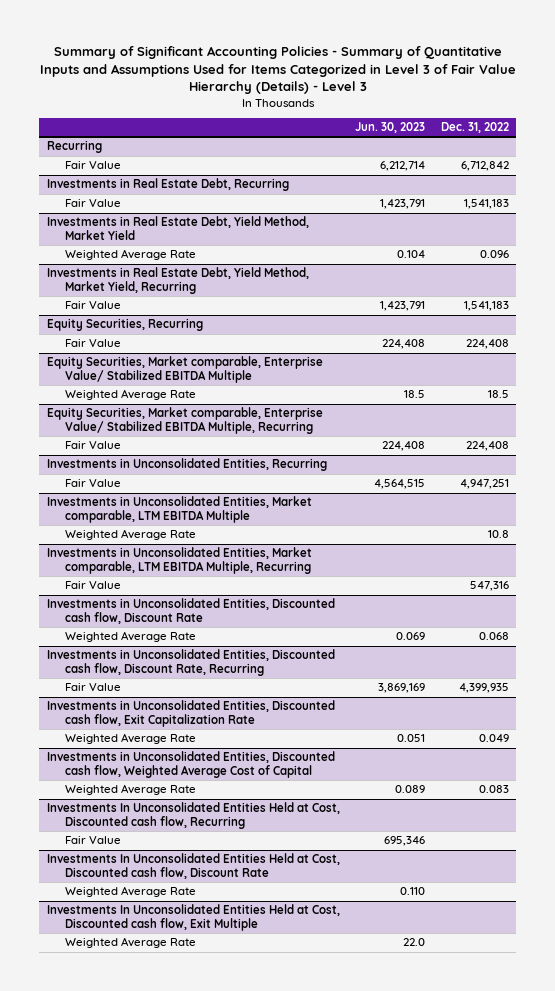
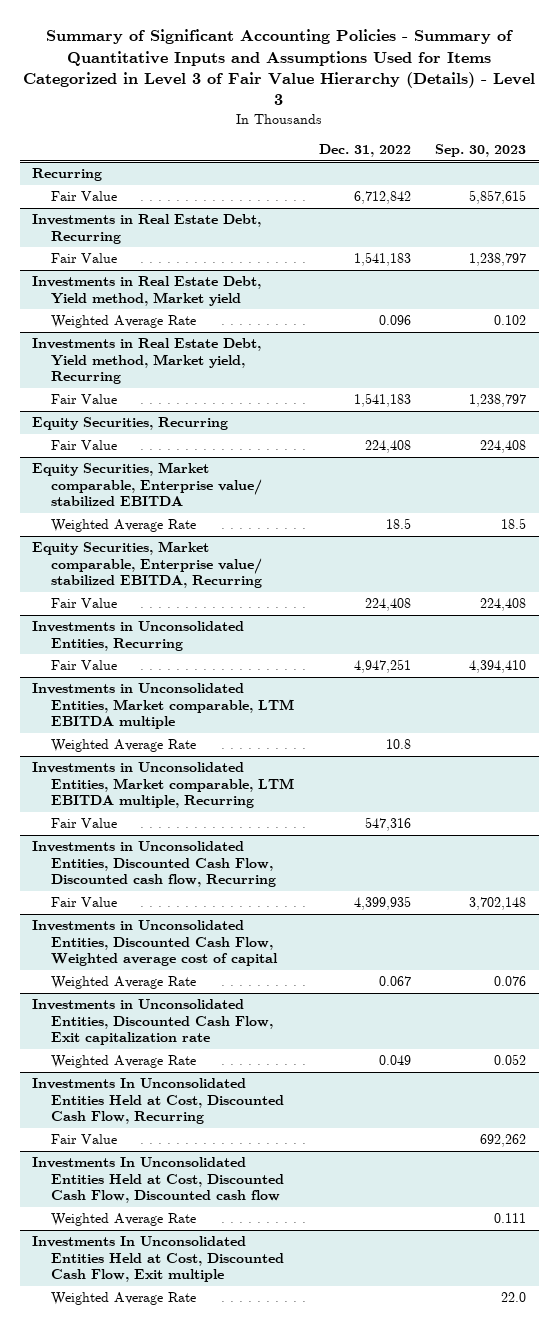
[355,122,426,134] Jun. 30, 2023 -> none
none -> [435,143,527,157] Sep. 30, 2023
[46,216,309,240] Investments in Real Estate Debt, Yield Method, Market Yield -> [32,276,262,306] Investments in Real Estate Debt, Yield method, Market yield
[46,267,309,294] Investments in Real Estate Debt, Yield Method, Market Yield, Recurring -> [32,338,262,385] Investments in Real Estate Debt, Yield method, Market yield, Recurring
[46,356,323,383] Equity Securities, Market comparable, Enterprise Value/ Stabilized EBITDA Multiple -> [32,462,263,507] Equity Securities, Market comparable, Enterprise value/ stabilized EBITDA
[46,407,323,434] Equity Securities, Market comparable, Enterprise Value/ Stabilized EBITDA Multiple, Recurring -> [32,541,263,589] Equity Securities, Market comparable, Enterprise value/ stabilized EBITDA, Recurring
[46,496,312,523] Investments in Unconsolidated Entities, Market comparable, LTM EBITDA Multiple -> [32,683,295,730] Investments in Unconsolidated Entities, Market comparable, LTM EBITDA multiple
[46,547,312,574] Investments in Unconsolidated Entities, Market comparable, LTM EBITDA Multiple, Recurring -> [32,762,295,809] Investments in Unconsolidated Entities, Market comparable, LTM EBITDA multiple, Recurring
[46,598,335,624] Investments in Unconsolidated Entities, Discounted cash flow, Discount Rate -> none
[64,631,196,643] Weighted Average Rate -> none
[46,649,335,676] Investments in Unconsolidated Entities, Discounted cash flow, Discount Rate, Recurring -> [32,841,277,888] Investments in Unconsolidated Entities, Discounted Cash Flow, Discounted cash flow, Recurring
none -> [32,920,279,967] Investments in Unconsolidated Entities, Discounted Cash Flow, Weighted average cost of capital
none -> [51,976,197,990] Weighted Average Rate
[46,700,335,727] Investments in Unconsolidated Entities, Discounted cash flow, Exit Capitalization Rate -> [32,999,274,1046] Investments in Unconsolidated Entities, Discounted Cash Flow, Exit capitalization rate
[46,751,335,778] Investments in Unconsolidated Entities, Discounted cash flow, Weighted Average Cost of Capital -> none
[64,784,196,796] Weighted Average Rate -> none
[46,802,340,829] Investments In Unconsolidated Entities Held at Cost, Discounted cash flow, Recurring -> [32,1078,285,1125] Investments In Unconsolidated Entities Held at Cost, Discounted Cash Flow, Recurring
[46,853,340,879] Investments In Unconsolidated Entities Held at Cost, Discounted cash flow, Discount Rate -> [32,1157,285,1204] Investments In Unconsolidated Entities Held at Cost, Discounted Cash Flow, Discounted cash flow
[46,904,340,931] Investments In Unconsolidated Entities Held at Cost, Discounted cash flow, Exit Multiple -> [32,1236,285,1283] Investments In Unconsolidated Entities Held at Cost, Discounted Cash Flow, Exit multiple

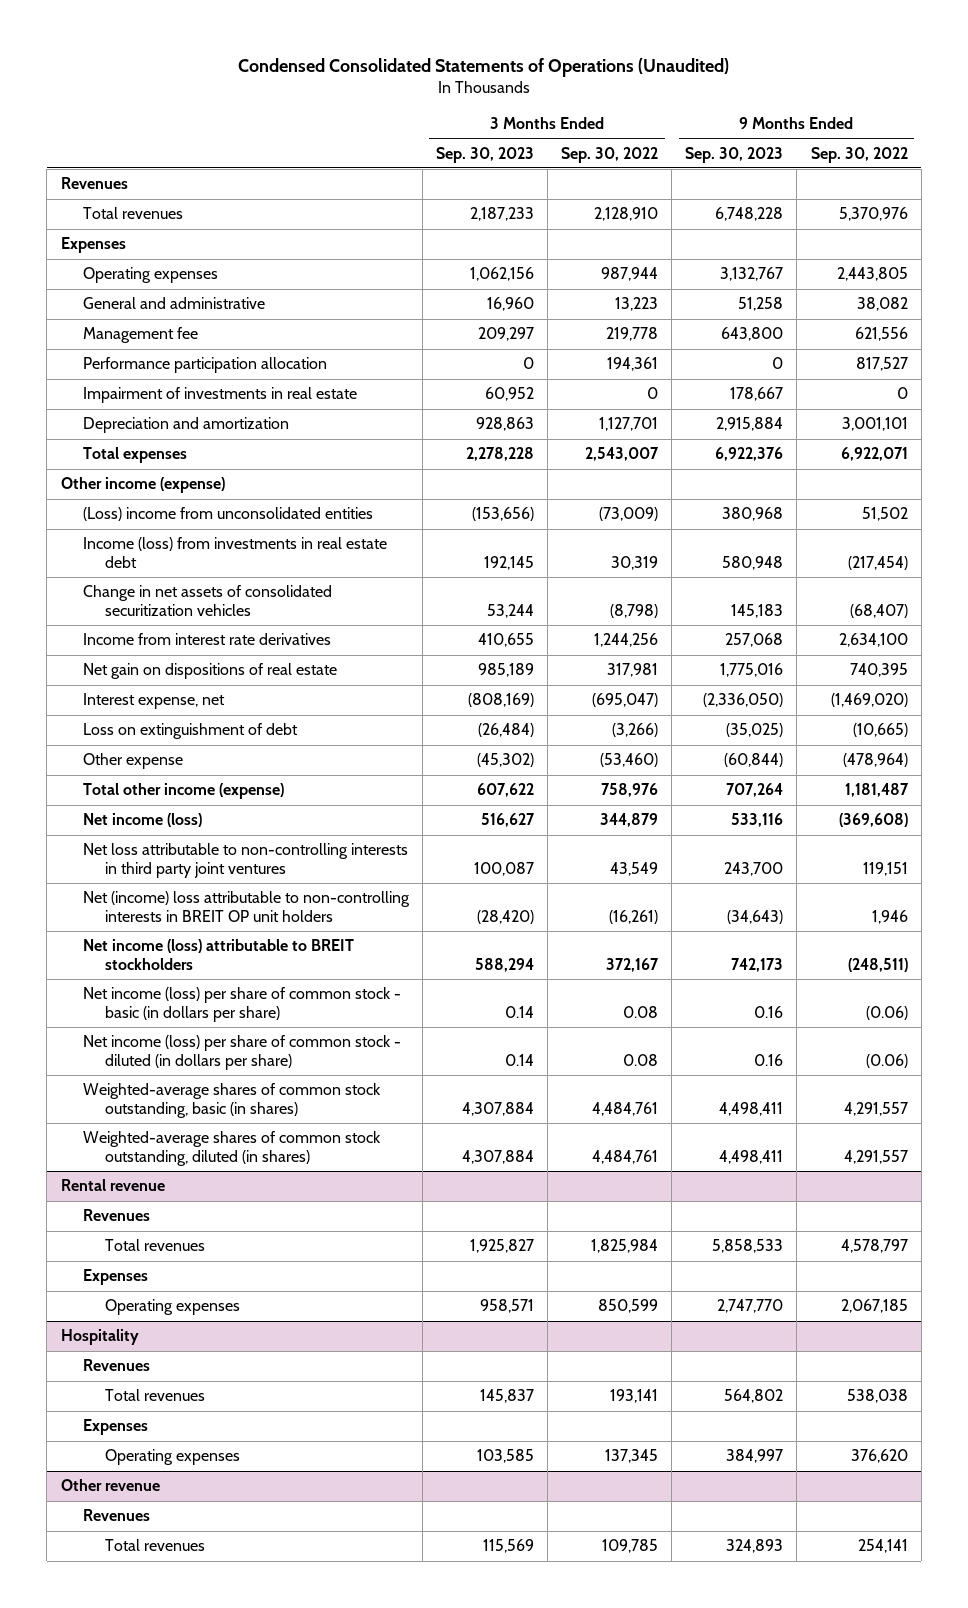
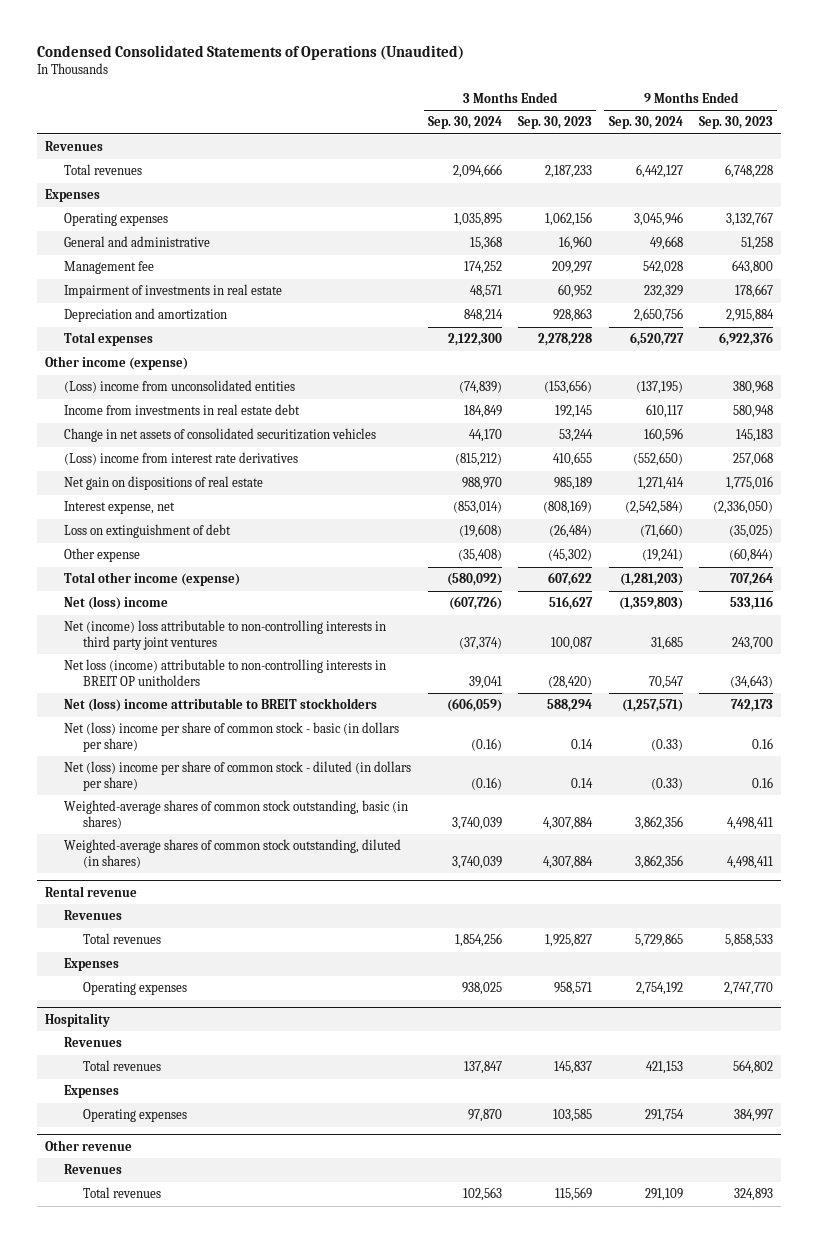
[561,146,659,163] Sep. 30, 2022 -> none
[810,146,908,163] Sep. 30, 2022 -> none
none -> [427,116,502,130] Sep. 30, 2024
none -> [608,116,683,130] Sep. 30, 2024
[82,357,327,374] Performance participation allocation -> none
[82,537,387,568] Income (loss) from investments in real estate debt -> [64,404,301,416] Income from investments in real estate debt
[82,633,331,646] Income from interest rate derivatives -> [64,452,299,466] (Loss) income from interest rate derivatives
[82,813,202,828] Net income (loss) -> [64,596,169,611] Net (loss) income
[82,843,408,878] Net loss attributable to non-controlling interests in third party joint ventures -> [64,620,387,650] Net (income) loss attributable to non-controlling interests in third party joint ventures
[82,891,410,922] Net (income) loss attributable to non-controlling interests in BREIT OP unit holders -> [64,659,387,686] Net loss (income) attributable to non-controlling interests in BREIT OP unitholders
[82,939,354,970] Net income (loss) attributable to BREIT stockholders -> [64,698,378,713] Net (loss) income attributable to BREIT stockholders
[82,987,401,1022] Net income (loss) per share of common stock - basic (in dollars per share) -> [64,722,400,752] Net (loss) income per share of common stock - basic (in dollars per share)
[82,1035,401,1070] Net income (loss) per share of common stock - diluted (in dollars per share) -> [64,761,412,791] Net (loss) income per share of common stock - diluted (in dollars per share)

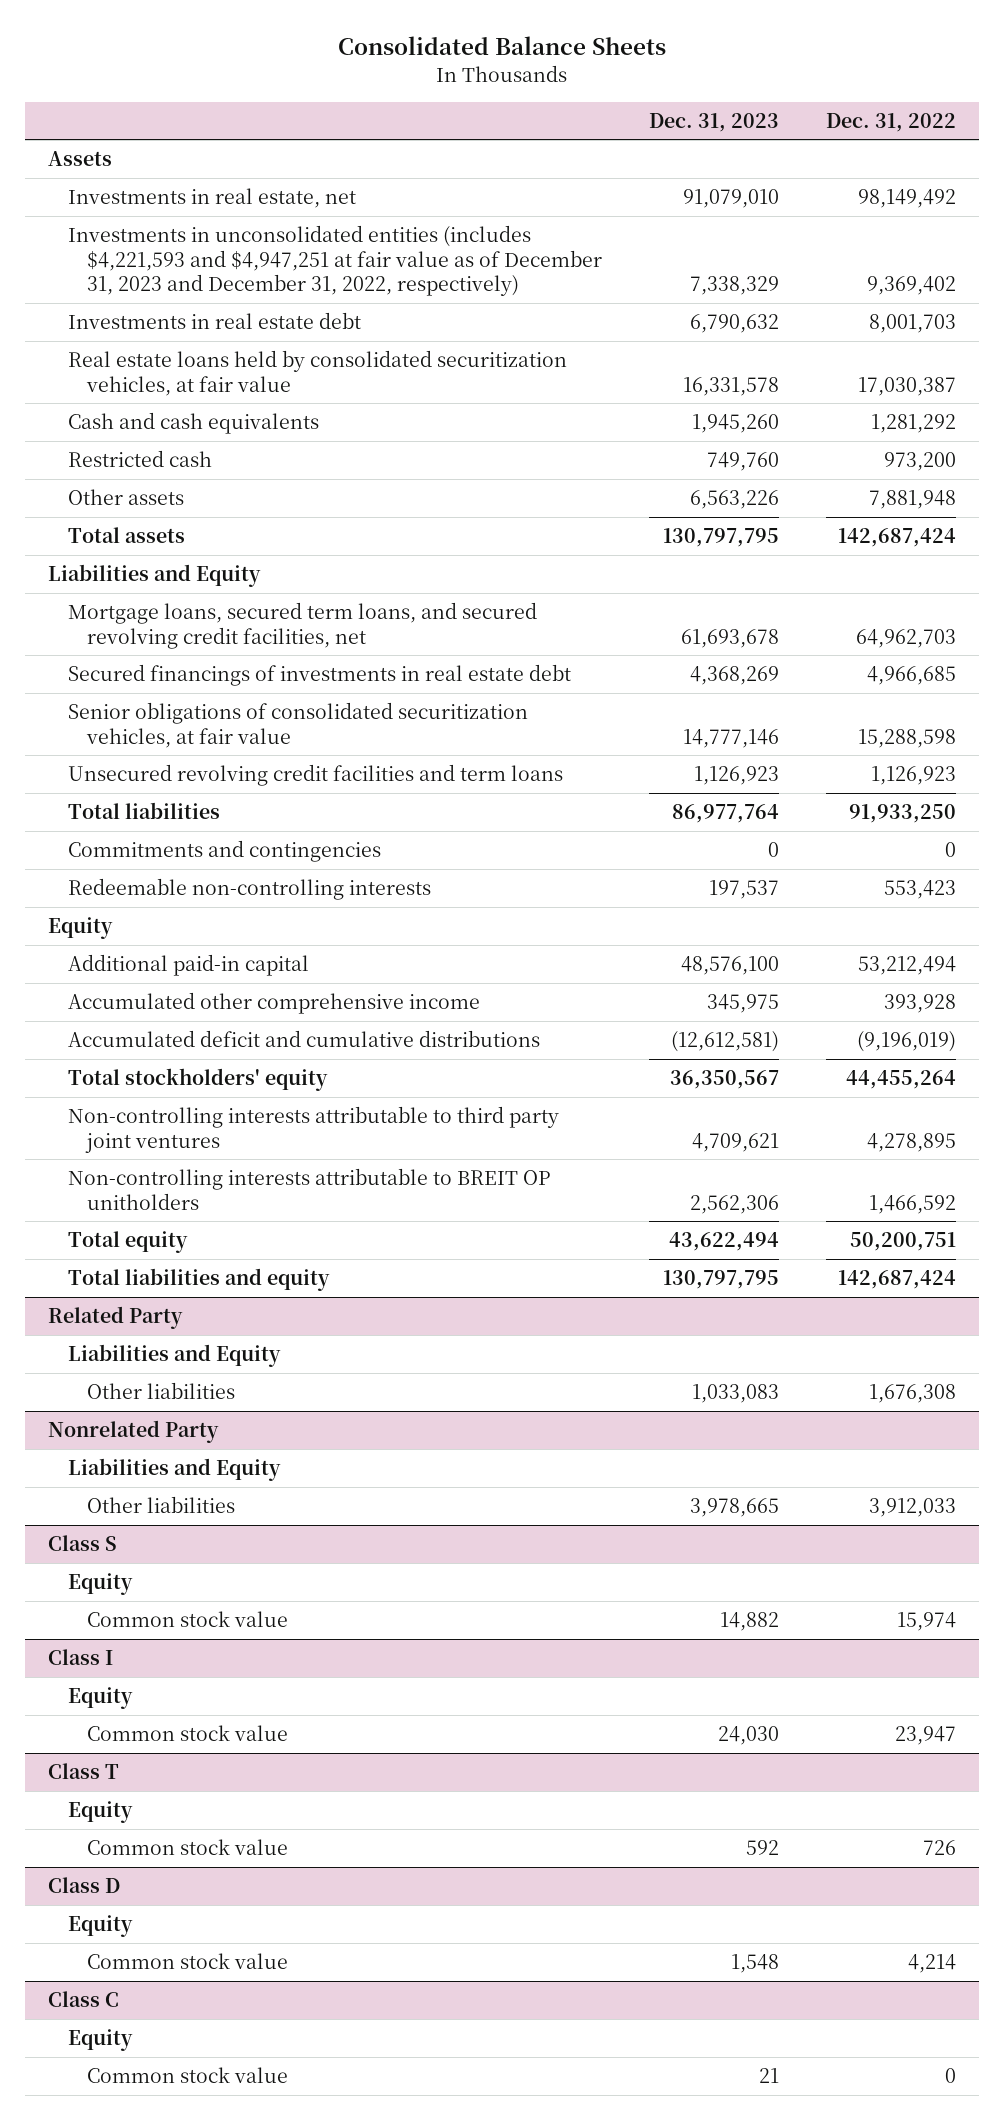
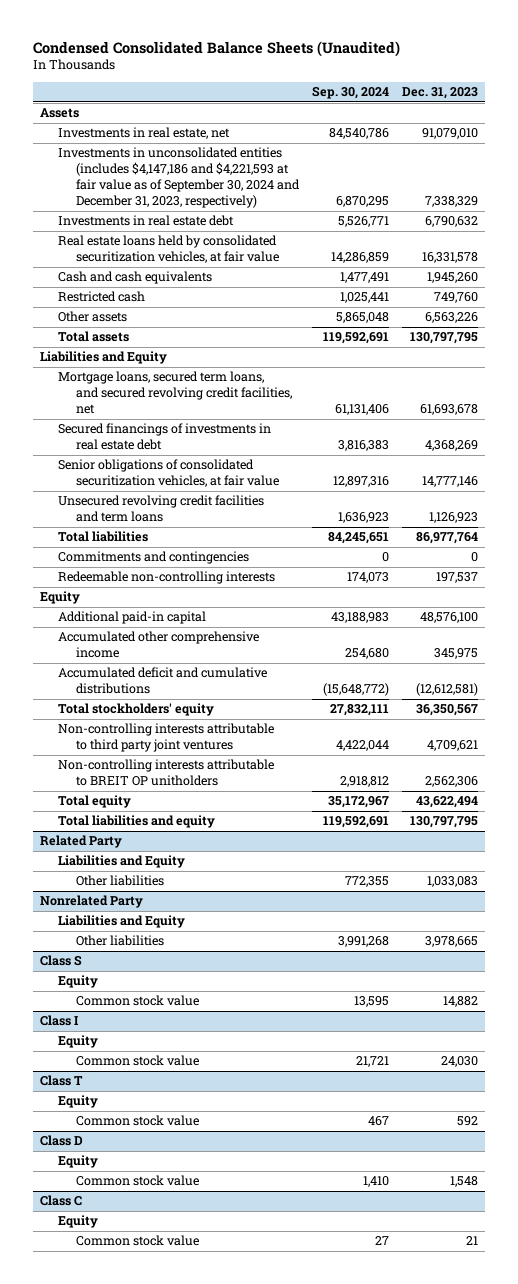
[338,36,667,56] Consolidated Balance Sheets -> [33,40,401,57] Condensed Consolidated Balance Sheets (Unaudited)
[825,112,956,132] Dec. 31, 2022 -> none
none -> [312,86,390,100] Sep. 30, 2024
[67,225,602,297] Investments in unconsolidated entities (includes $4,221,593 and $4,947,251 at fair value as of December 31, 2023 and December 31, 2022, respectively) -> [57,147,301,209] Investments in unconsolidated entities (includes $4,147,186 and $4,221,593 at fair value as of September 30, 2024 and December 31, 2023, respectively)

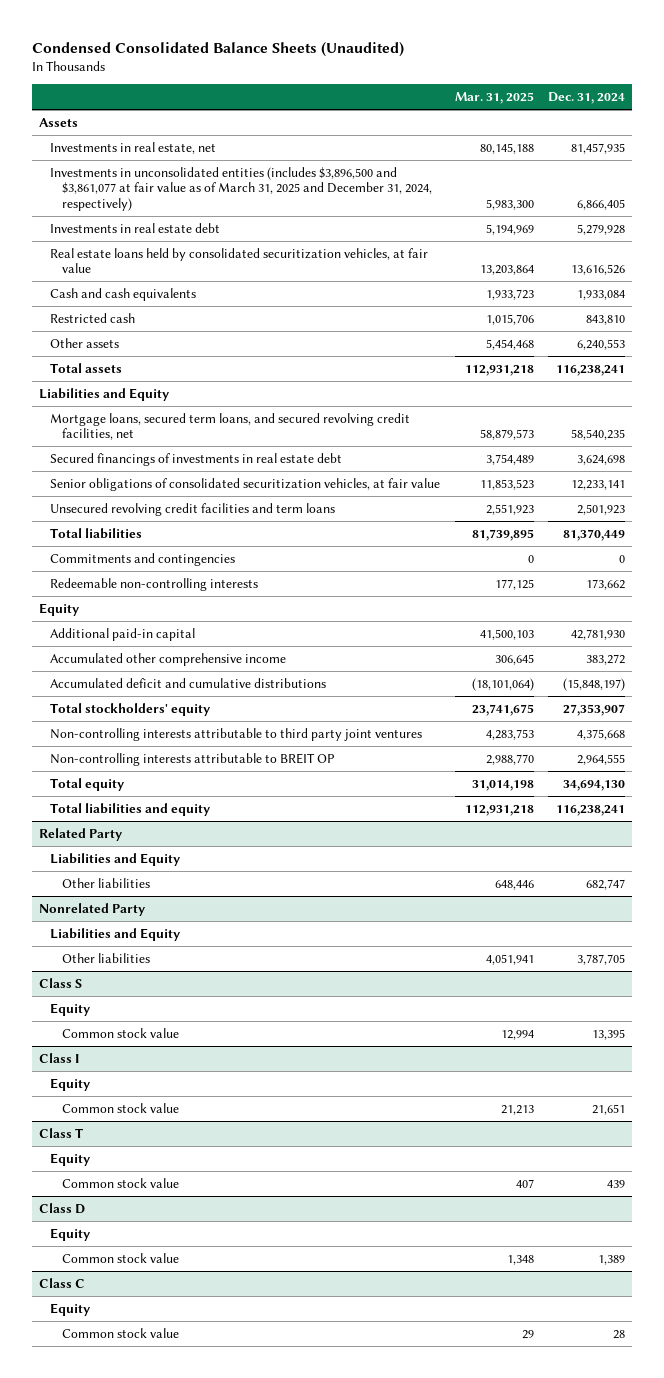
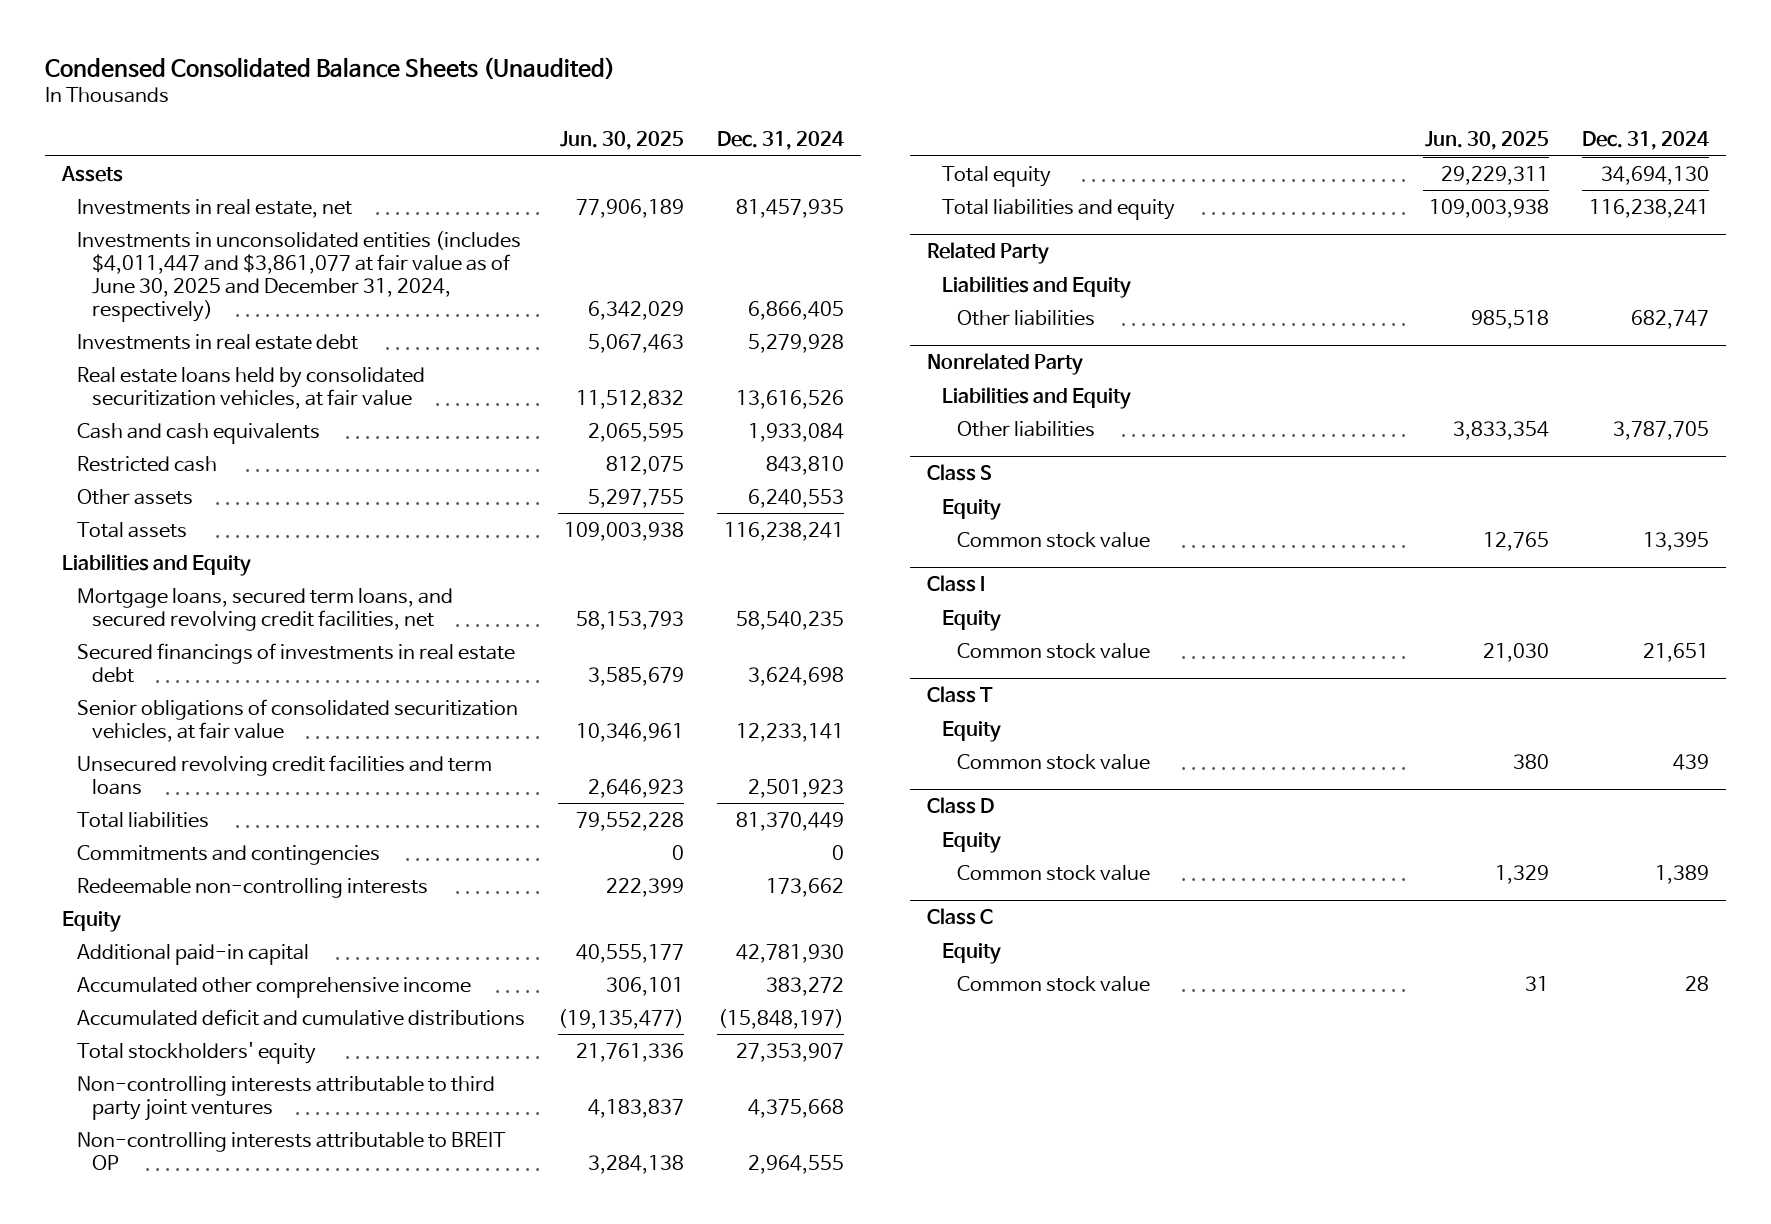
[454,92,534,105] Mar. 31, 2025 -> none
none -> [560,131,685,151] Jun. 30, 2025
[50,166,432,211] Investments in unconsolidated entities (includes $3,896,500 and $3,861,077 at fair value as of March 31, 2025 and December 31, 2024, respectively) -> [76,230,521,322] Investments in unconsolidated entities (includes $4,011,447 and $3,861,077 at fair value as of June 30, 2025 and December 31, 2024, respectively)

